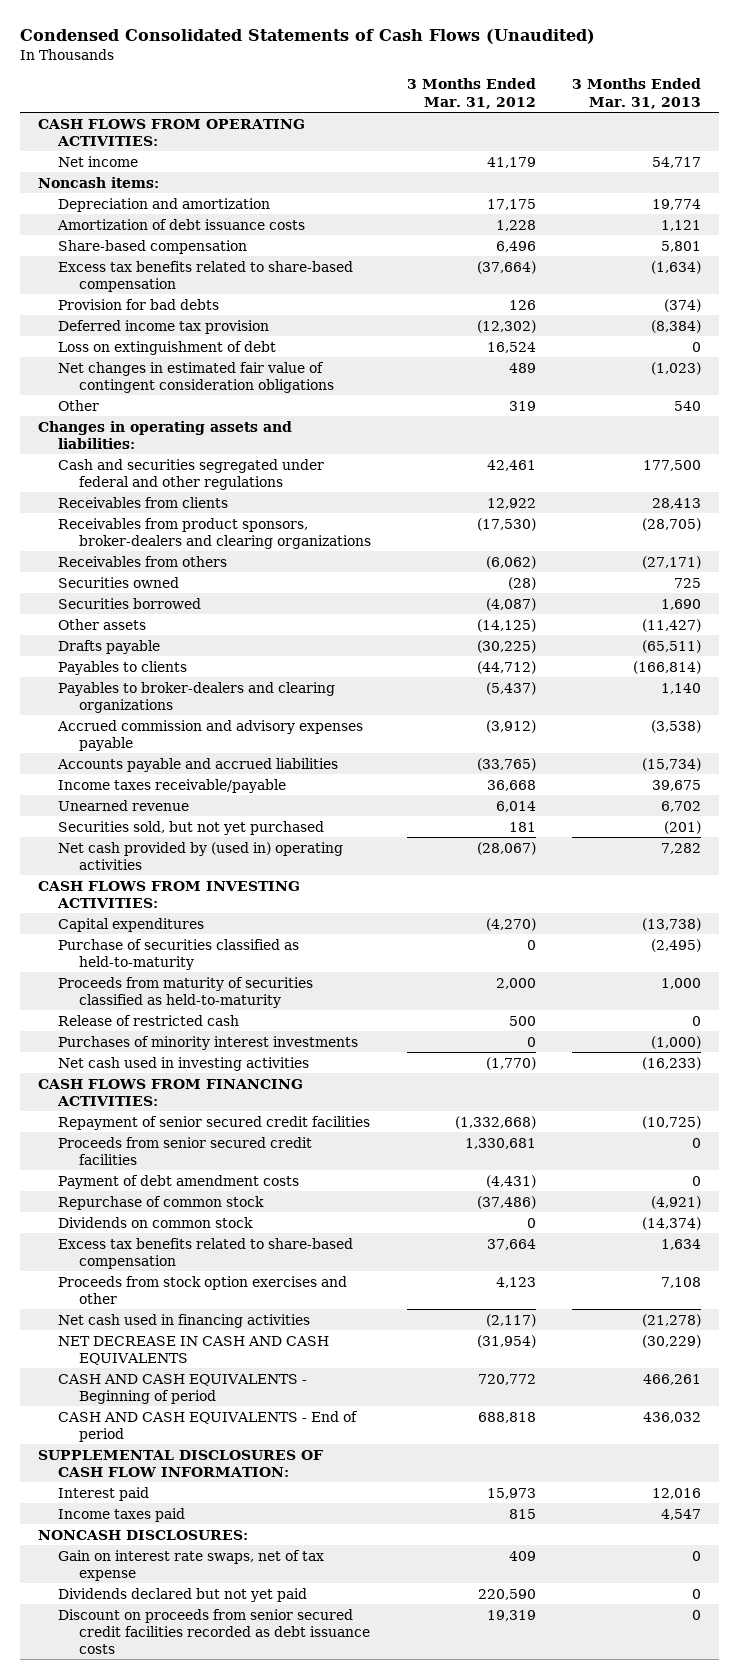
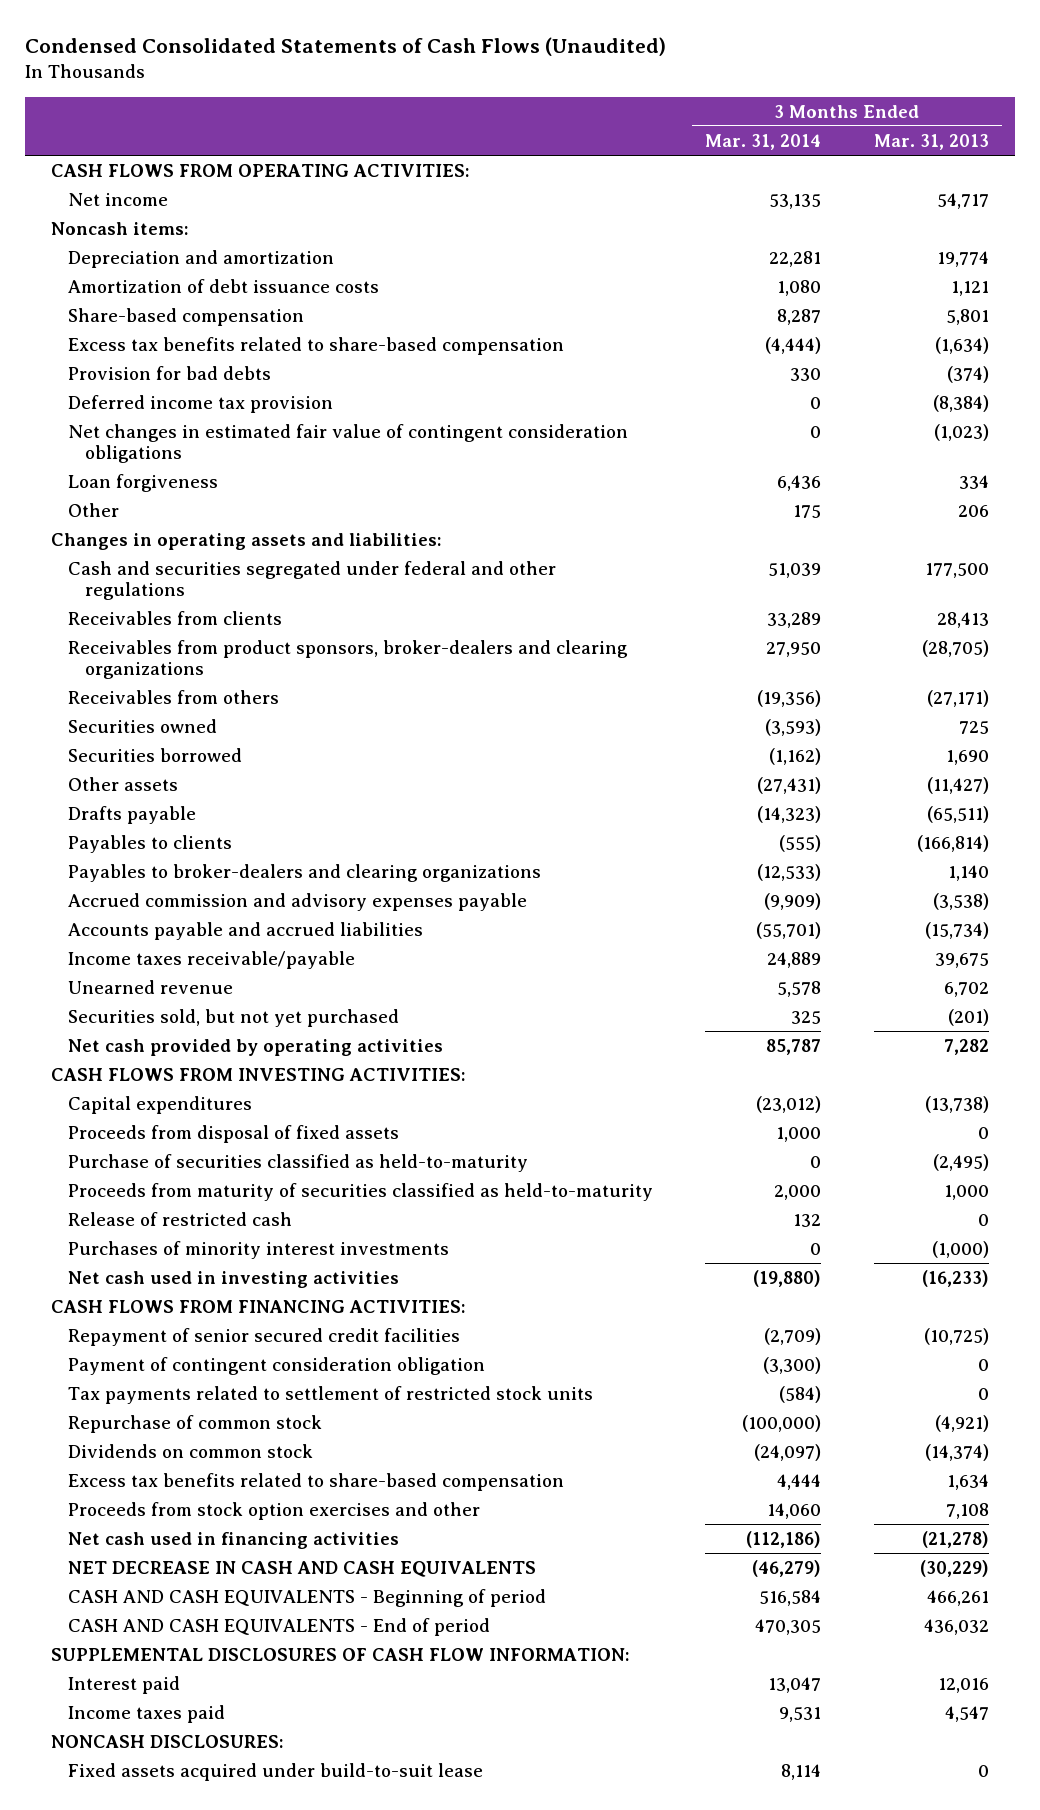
[406,78,536,109] 3 Months Ended Mar. 31, 2012 -> none
none -> [705,133,822,150] Mar. 31, 2014
[58,340,277,355] Loss on extinguishment of debt -> none
none -> [68,473,219,492] Loan forgiveness
[673,400,701,411] 540 -> [957,504,989,517] 206
[58,841,344,870] Net cash provided by (used in) operating activities -> [68,1038,444,1056] Net cash provided by operating activities
none -> [68,1124,400,1143] Proceeds from disposal of fixed assets
[58,1136,313,1165] Proceeds from senior secured credit facilities -> none
[58,1174,300,1189] Payment of debt amendment costs -> none
none -> [68,1356,486,1375] Payment of contingent consideration obligation
none -> [68,1385,594,1404] Tax payments related to settlement of restricted stock units
[58,1549,325,1581] Gain on interest rate swaps, net of tax expense -> none
[58,1587,308,1602] Dividends declared but not yet paid -> none
[58,1608,371,1654] Discount on proceeds from senior secured credit facilities recorded as debt issuance costs -> none
none -> [68,1762,484,1781] Fixed assets acquired under build-to-suit lease

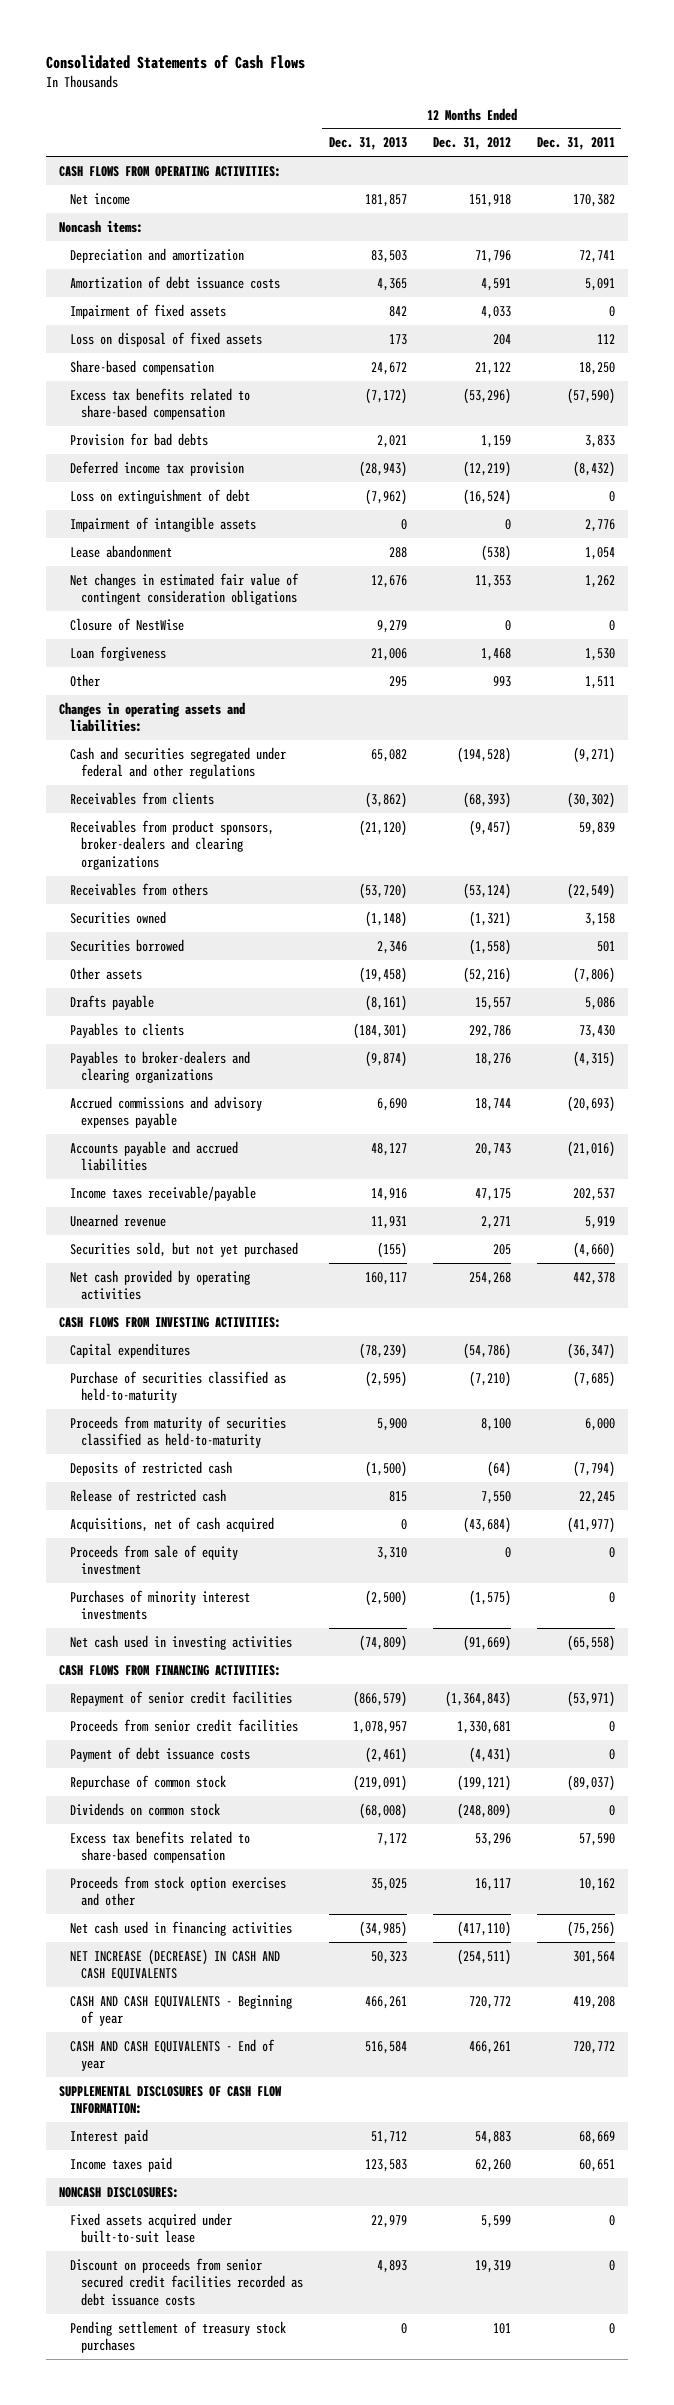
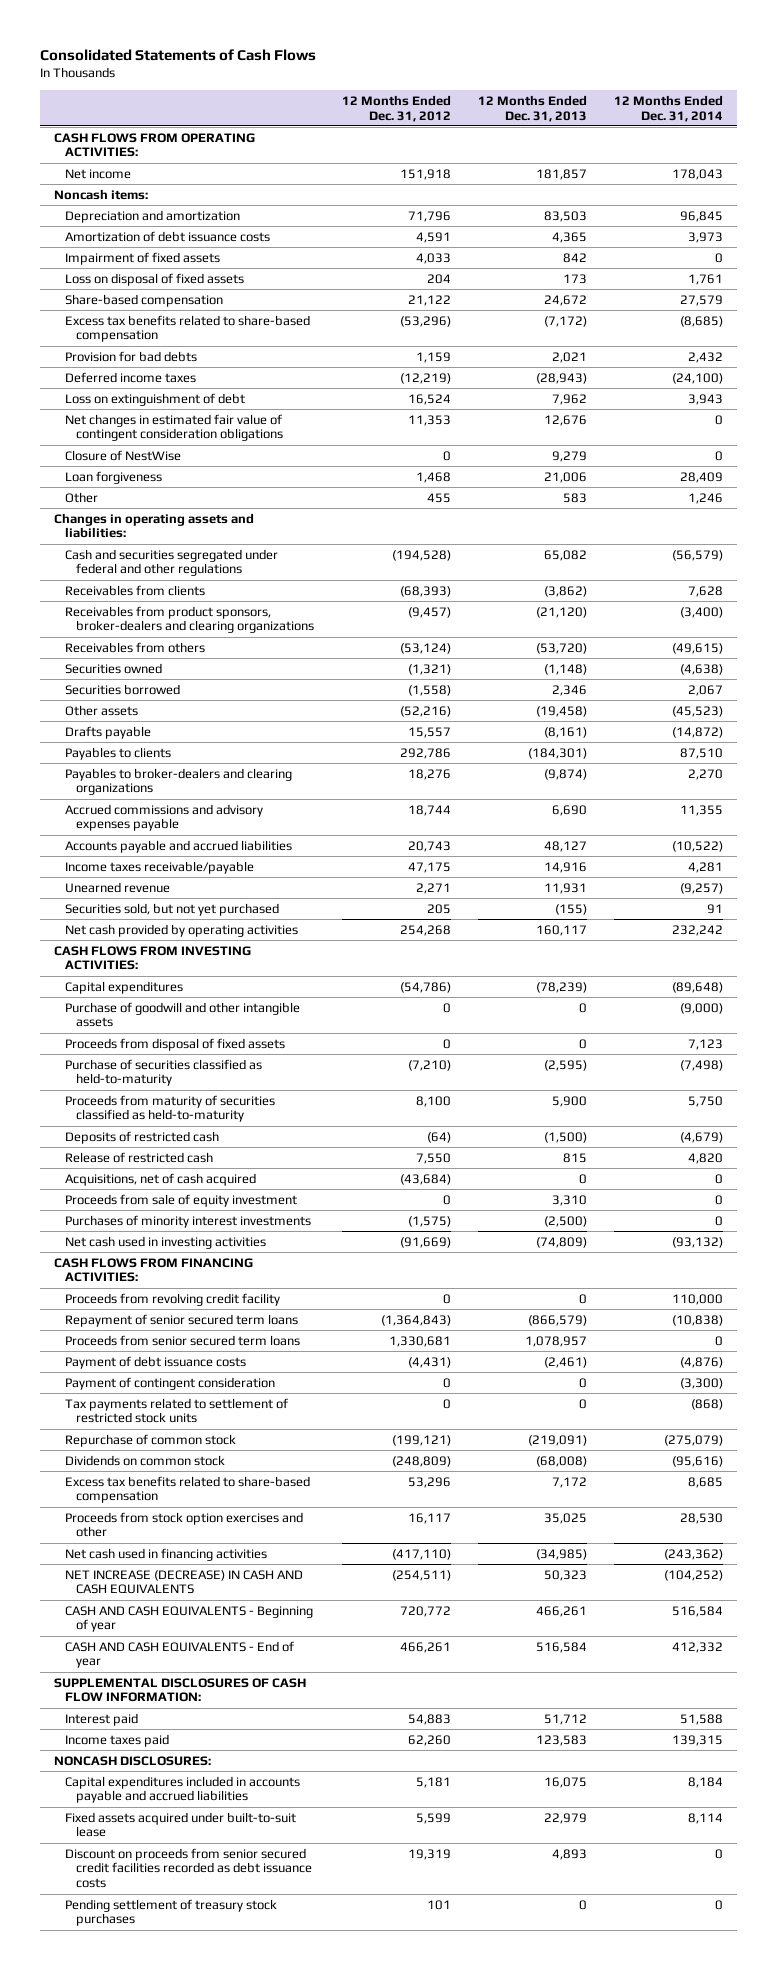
[536,137,615,151] Dec. 31, 2011 -> none
none -> [614,94,724,122] 12 Months Ended Dec. 31, 2014
[69,516,256,532] Impairment of intangible assets -> none
[69,544,172,558] Lease abandonment -> none
[69,460,244,476] Deferred income tax provision -> [64,371,196,383] Deferred income taxes
[364,488,407,505] (7,962) -> [552,393,588,405] 7,962
[462,488,511,505] (16,524) -> [407,393,451,405] 16,524
[388,675,407,687] 295 -> [563,492,588,503] 583
[492,675,511,687] 993 -> [426,492,451,503] 455
none -> [64,1001,300,1028] Purchase of goodwill and other intangible assets
none -> [64,1037,285,1051] Proceeds from disposal of fixed assets
none -> [64,1292,280,1306] Proceeds from revolving credit facility
[69,1690,292,1706] Repayment of senior credit facilities -> [64,1313,298,1327] Repayment of senior secured term loans
[69,1718,298,1732] Proceeds from senior credit facilities -> [64,1334,300,1346] Proceeds from senior secured term loans
none -> [64,1376,275,1390] Payment of contingent consideration
none -> [64,1397,288,1424] Tax payments related to settlement of restricted stock units
none -> [64,1775,300,1804] Capital expenditures included in accounts payable and accrued liabilities

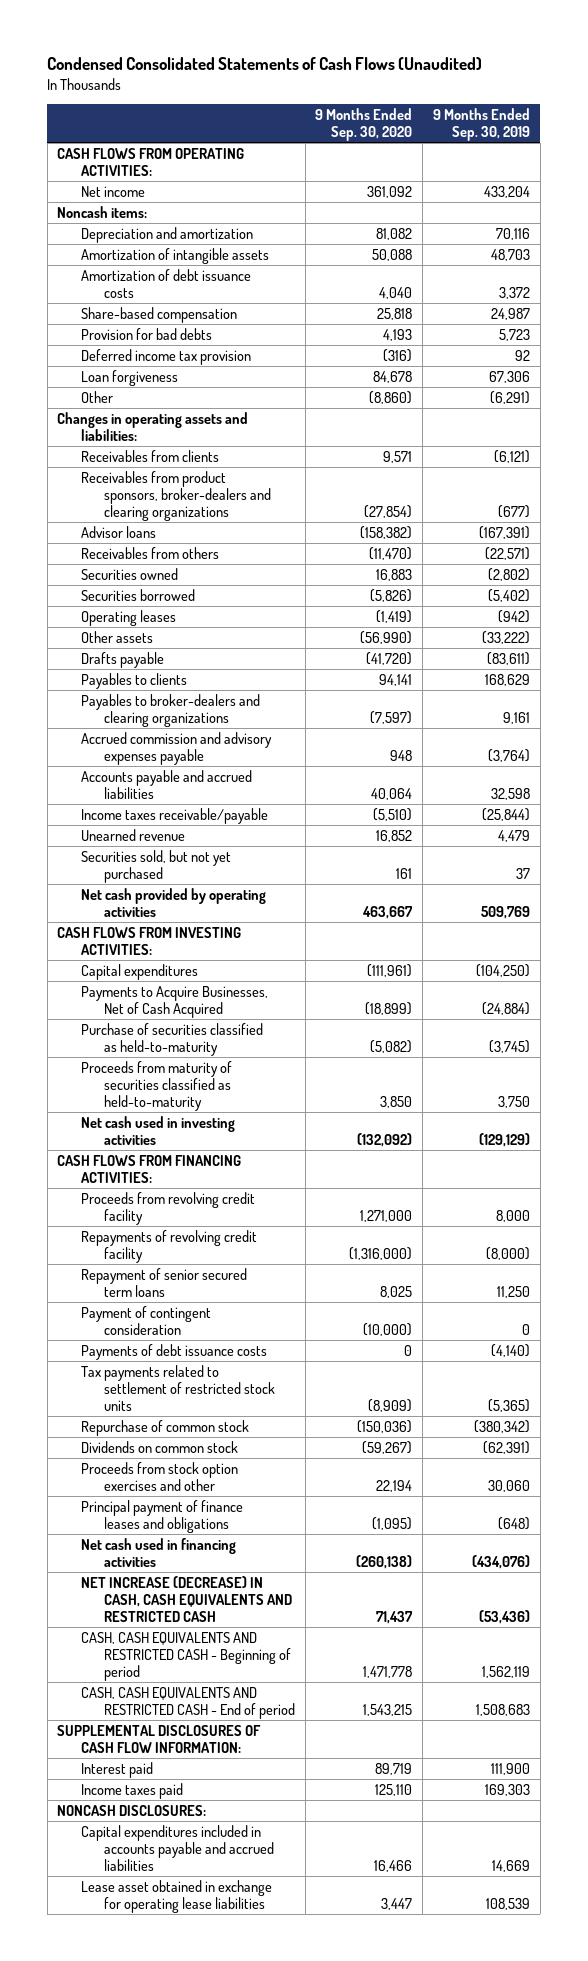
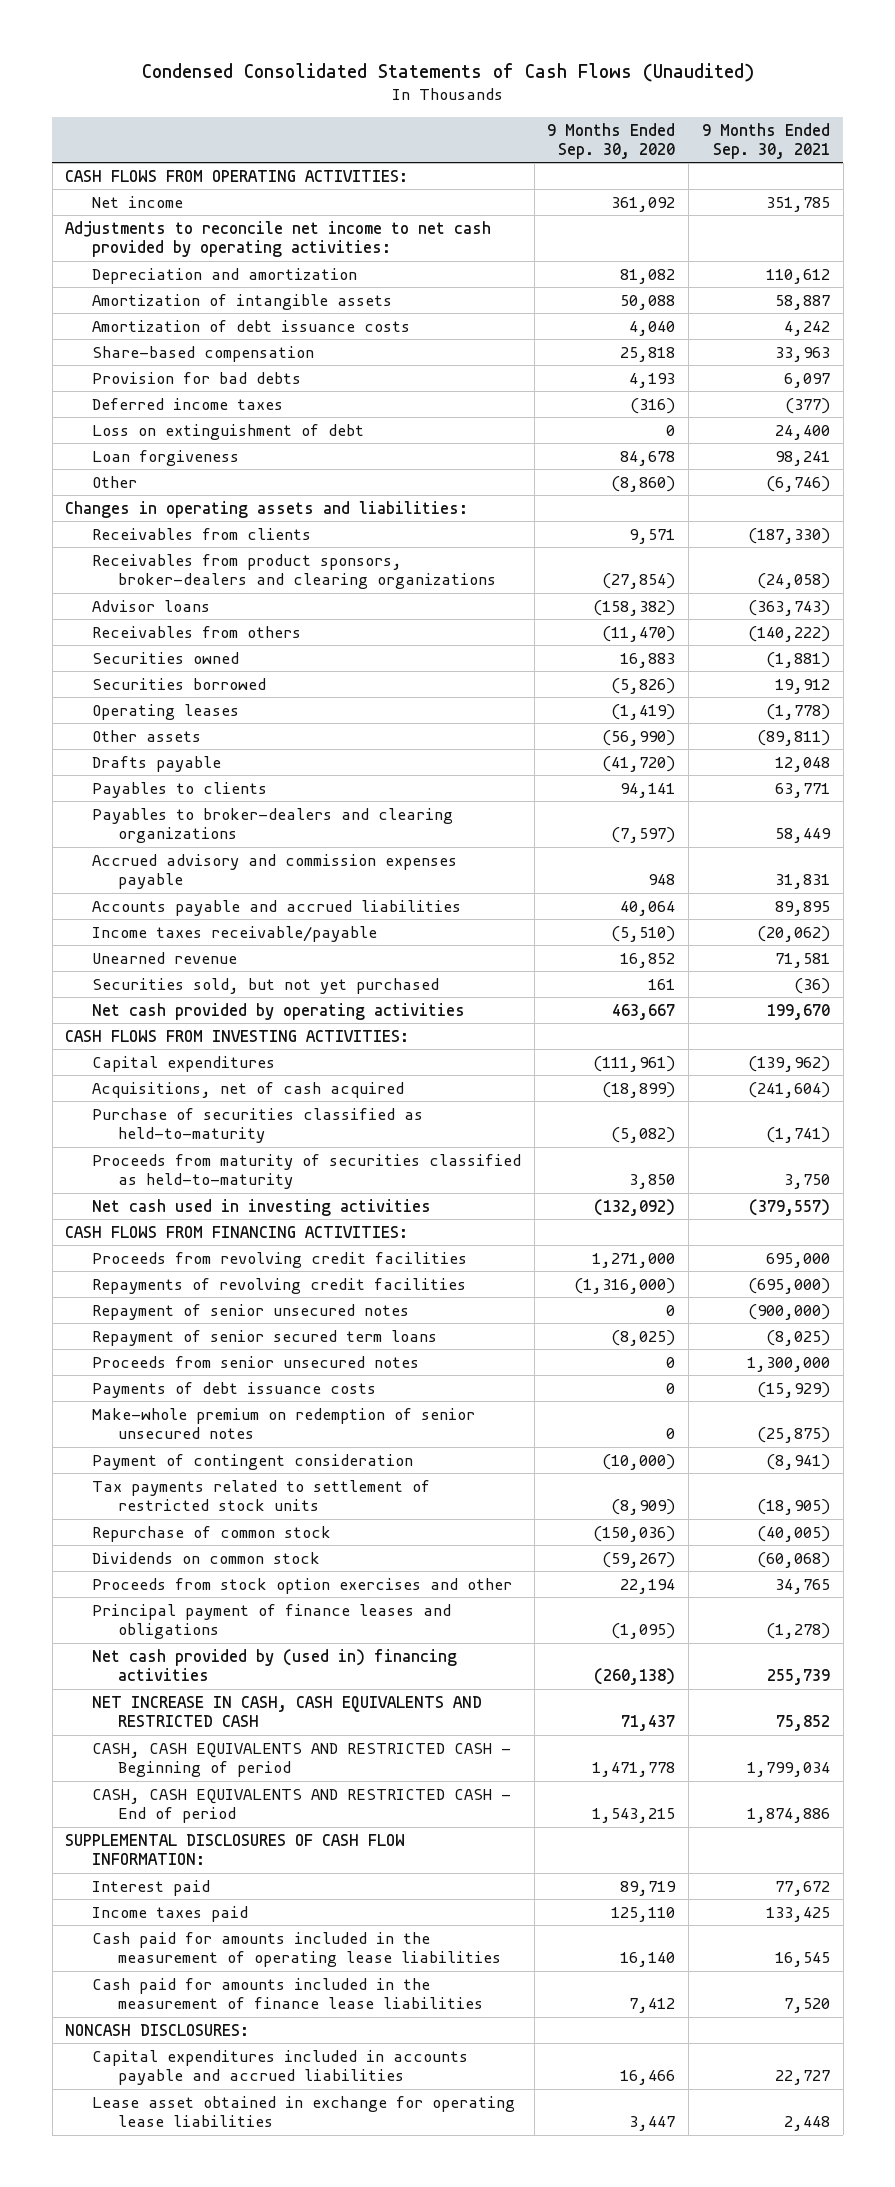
[433,108,531,142] 9 Months Ended Sep. 30, 2019 -> none
none -> [701,122,830,159] 9 Months Ended Sep. 30, 2021
[57,206,148,219] Noncash items: -> [65,220,492,258] Adjustments to reconcile net income to net cash provided by operating activities:
[80,349,251,366] Deferred income tax provision -> [91,397,283,410] Deferred income taxes
none -> [91,423,364,440] Loss on extinguishment of debt
[80,732,272,765] Accrued commission and advisory expenses payable -> [91,853,457,890] Accrued advisory and commission expenses payable
[80,986,268,1018] Payments to Acquire Businesses, Net of Cash Acquired -> [91,1081,404,1098] Acquisitions, net of cash acquired
[80,1192,255,1225] Proceeds from revolving credit facility -> [91,1251,467,1268] Proceeds from revolving credit facilities
[80,1230,257,1263] Repayments of revolving credit facility -> [91,1277,466,1294] Repayments of revolving credit facilities
none -> [91,1303,409,1320] Repayment of senior unsecured notes
[380,1285,413,1298] 8,025 -> [611,1329,676,1346] (8,025)
none -> [91,1355,419,1368] Proceeds from senior unsecured notes
none -> [91,1407,475,1440] Make-whole premium on redemption of senior unsecured notes
[80,1306,211,1335] Payment of contingent consideration -> [91,1453,413,1470] Payment of contingent consideration
[80,1538,236,1567] Net cash used in financing activities -> [91,1648,457,1682] Net cash provided by (used in) financing activities
[80,1576,292,1622] NET INCREASE (DECREASE) IN CASH, CASH EQUIVALENTS AND RESTRICTED CASH -> [91,1695,482,1728] NET INCREASE IN CASH, CASH EQUIVALENTS AND RESTRICTED CASH
none -> [91,1931,502,1968] Cash paid for amounts included in the measurement of operating lease liabilities
none -> [91,1977,484,2010] Cash paid for amounts included in the measurement of finance lease liabilities

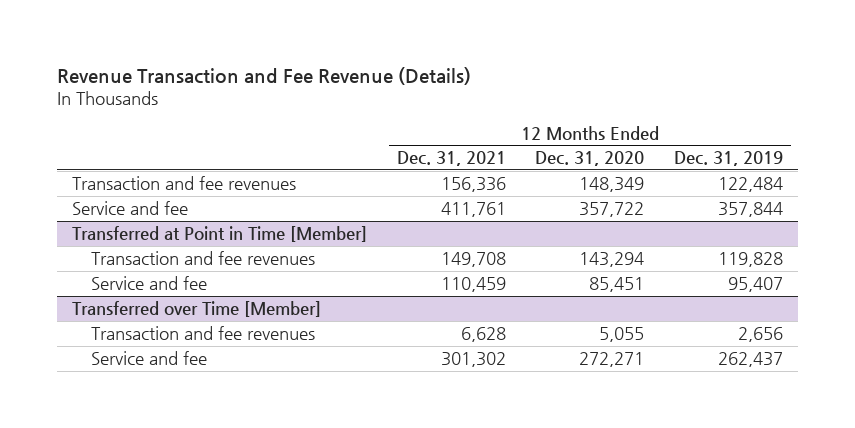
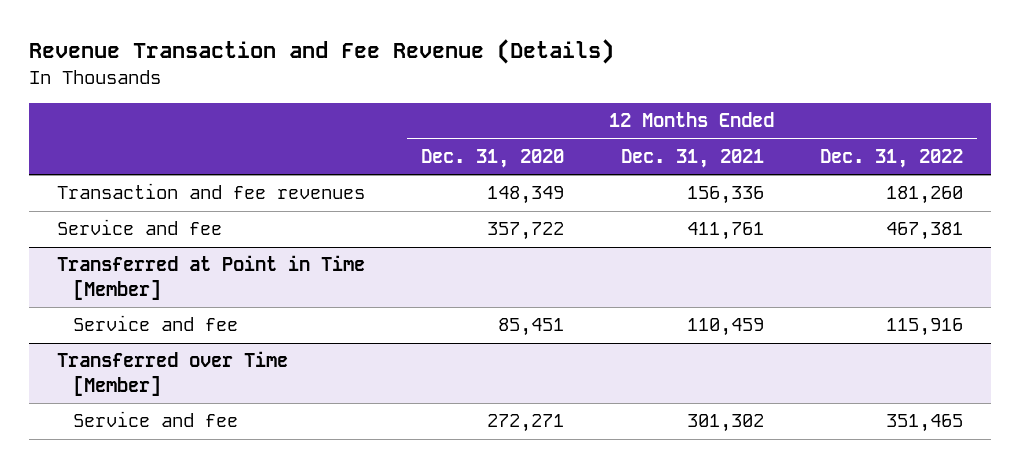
[674,151,784,167] Dec. 31, 2019 -> none
none -> [819,149,963,169] Dec. 31, 2022
[91,250,316,265] Transaction and fee revenues -> none
[91,325,316,340] Transaction and fee revenues -> none

